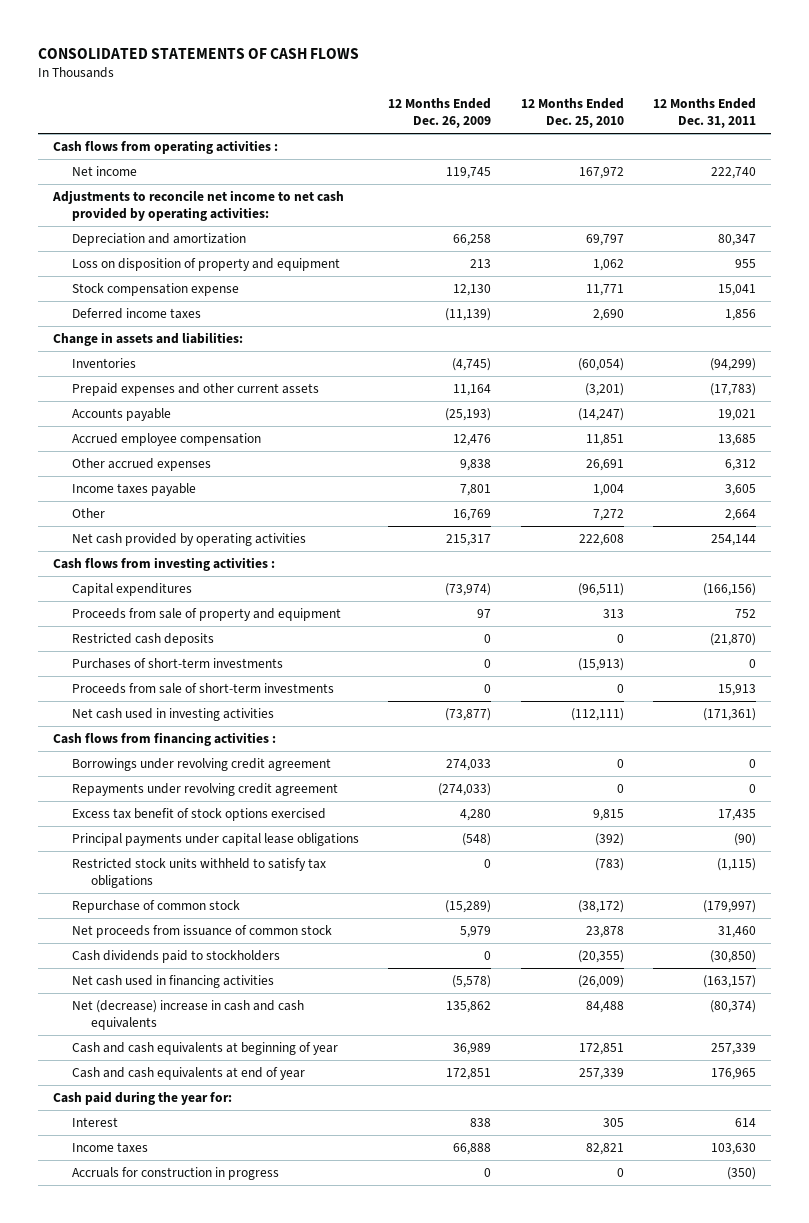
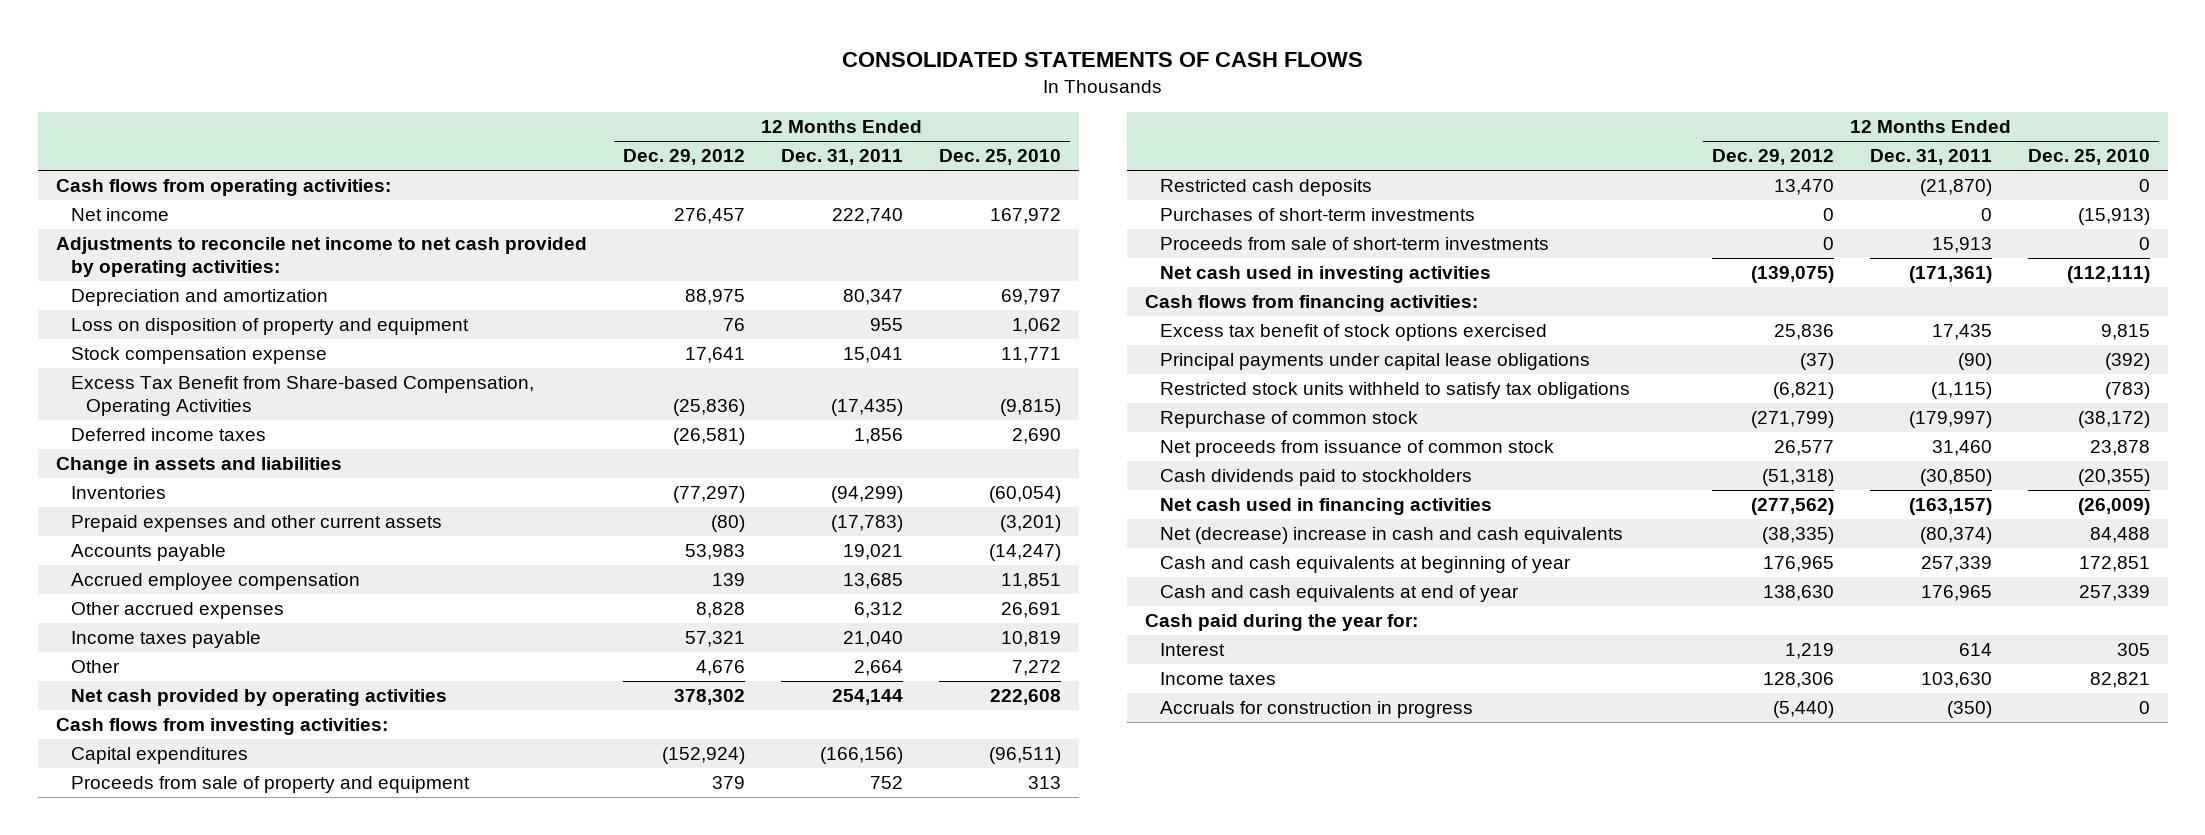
[388,97,492,129] 12 Months Ended Dec. 26, 2009 -> none
none -> [622,149,745,166] Dec. 29, 2012
[52,139,278,154] Cash flows from operating activities : -> [55,179,391,197] Cash flows from operating activities:
none -> [70,376,534,416] Excess Tax Benefit from Share-based Compensation, Operating Activities
[52,331,243,346] Change in assets and liabilities: -> [55,457,342,475] Change in assets and liabilities
[592,483,624,496] 1,004 -> [1000,631,1061,648] 10,819
[725,483,757,496] 3,605 -> [842,631,903,648] 21,040
[52,556,275,571] Cash flows from investing activities : -> [55,718,388,736] Cash flows from investing activities:
[71,757,331,771] Borrowings under revolving credit agreement -> none
[71,782,338,796] Repayments under revolving credit agreement -> none
[52,731,276,746] Cash flows from financing activities : -> [1144,295,1478,313] Cash flows from financing activities:

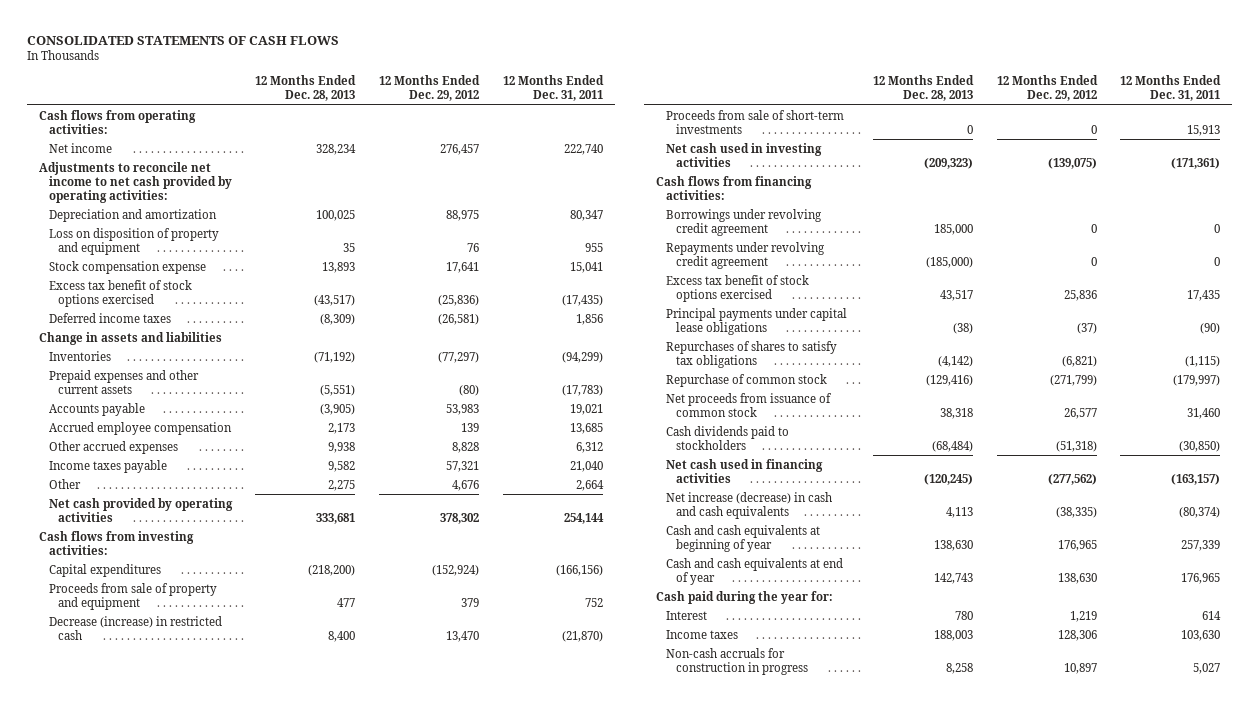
[938,149,1061,166] Dec. 25, 2010 -> none
none -> [255,75,357,102] 12 Months Ended Dec. 28, 2013
[70,376,534,416] Excess Tax Benefit from Share-based Compensation, Operating Activities -> [48,279,192,307] Excess tax benefit of stock options exercised
[1159,208,1475,222] Purchases of short-term investments -> none
[1159,179,1372,197] Restricted cash deposits -> [48,615,222,640] Decrease (increase) in restricted cash
none -> [665,208,822,236] Borrowings under revolving credit agreement
none -> [665,241,825,269] Repayments under revolving credit agreement
[1159,382,1630,400] Restricted stock units withheld to satisfy tax obligations -> [665,340,837,368] Repurchases of shares to satisfy tax obligations
[1159,527,1623,545] Net (decrease) increase in cash and cash equivalents -> [665,491,832,519] Net increase (decrease) in cash and cash equivalents
[1159,701,1473,719] Accruals for construction in progress -> [665,647,808,675] Non-cash accruals for construction in progress
[1772,701,1834,719] (5,440) -> [1063,662,1097,674] 10,897
[1946,701,1992,719] (350) -> [1193,662,1221,674] 5,027

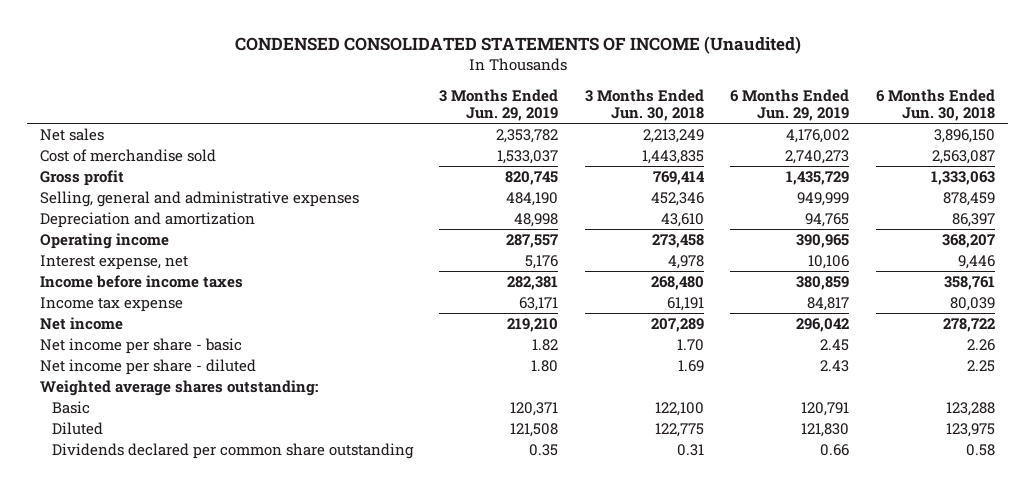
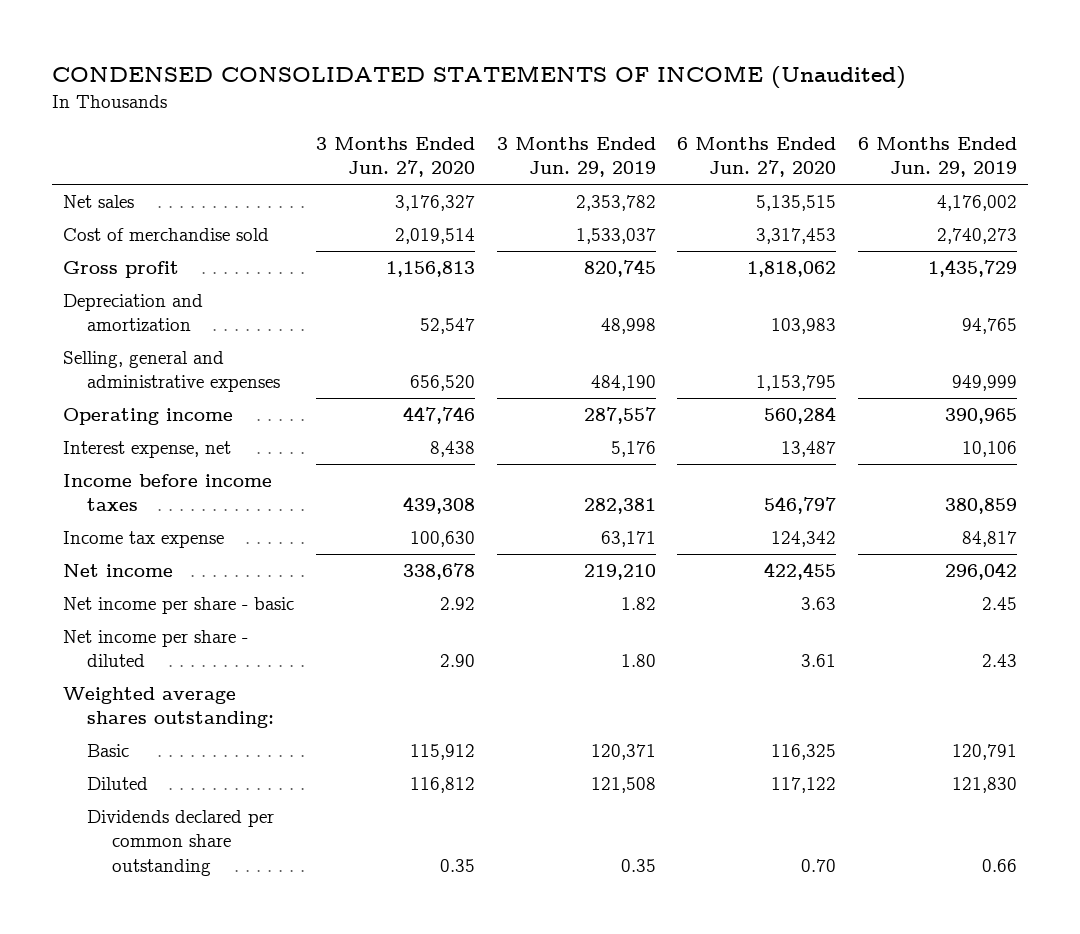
[584,88,704,122] 3 Months Ended Jun. 30, 2018 -> none
[876,88,996,122] 6 Months Ended Jun. 30, 2018 -> none
none -> [315,136,475,178] 3 Months Ended Jun. 27, 2020
none -> [677,136,837,178] 6 Months Ended Jun. 27, 2020
[40,191,360,208] Selling, general and administrative expenses -> [63,350,281,393] Selling, general and administrative expenses

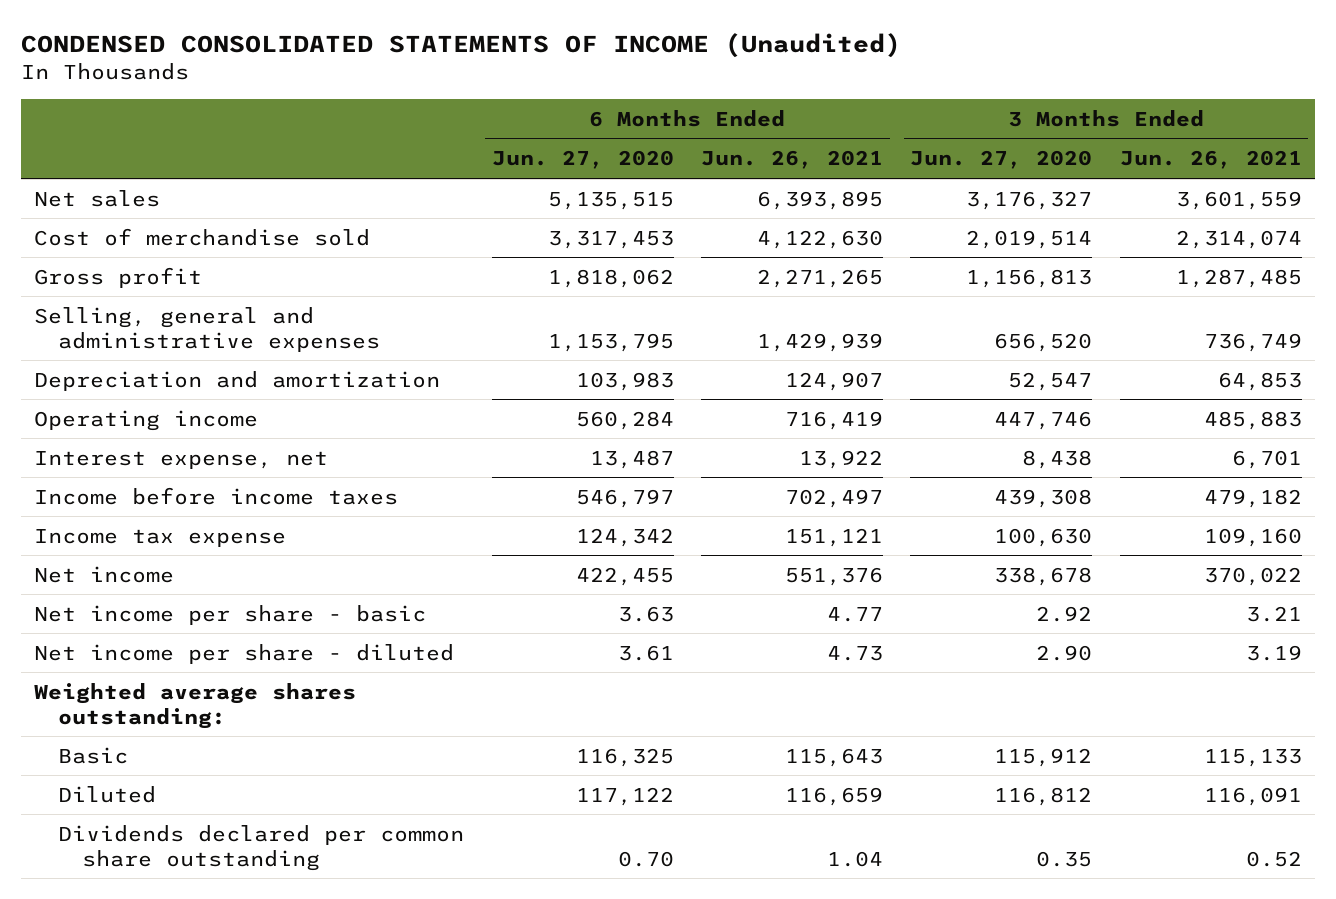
[496,136,656,178] 3 Months Ended Jun. 29, 2019 -> none
[858,136,1018,178] 6 Months Ended Jun. 29, 2019 -> none
none -> [701,150,884,170] Jun. 26, 2021
none -> [1119,150,1302,170] Jun. 26, 2021
[63,293,204,332] Depreciation and amortization -> [34,370,441,391] Depreciation and amortization

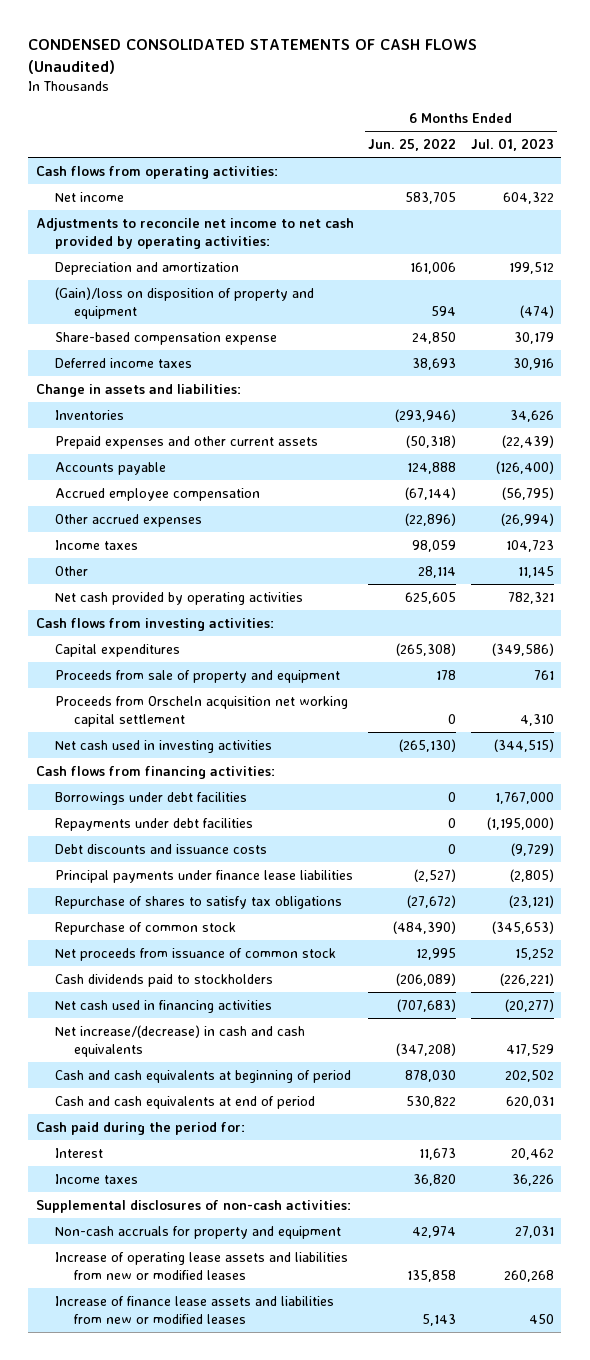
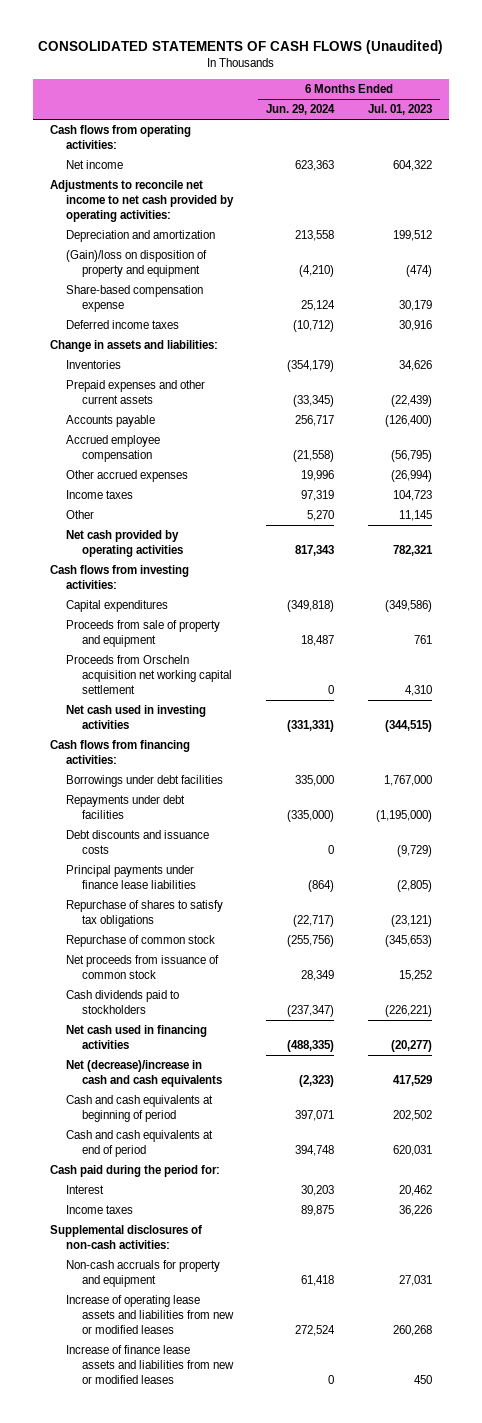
[28,39,478,75] CONDENSED CONSOLIDATED STATEMENTS OF CASH FLOWS (Unaudited) -> [37,40,443,55] CONSOLIDATED STATEMENTS OF CASH FLOWS (Unaudited)
[368,138,457,152] Jun. 25, 2022 -> none
none -> [266,104,336,116] Jun. 29, 2024
[54,1024,305,1057] Net increase/(decrease) in cash and cash equivalents -> [65,1060,222,1087] Net (decrease)/increase in cash and cash equivalents

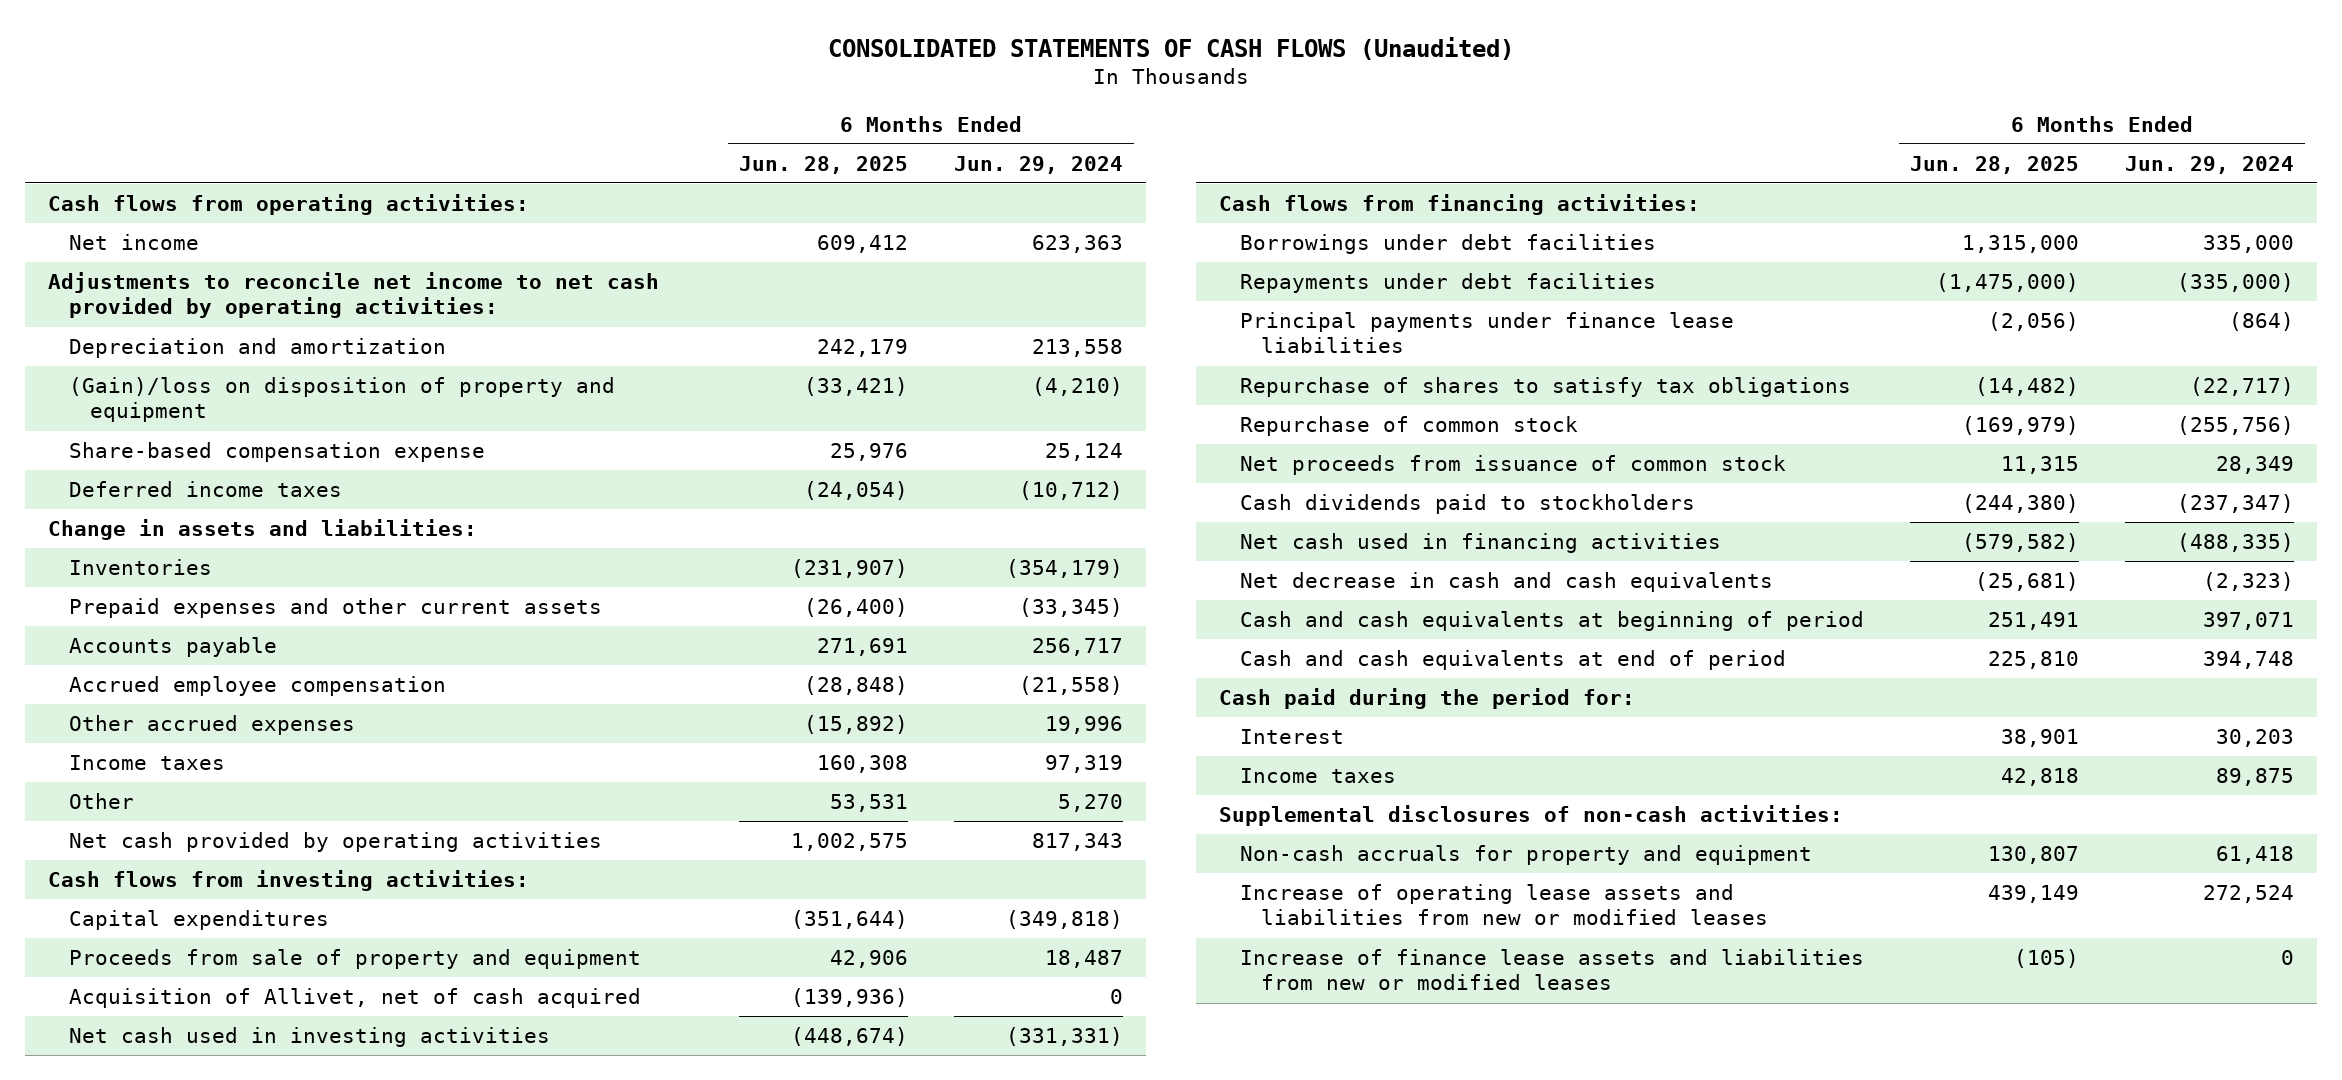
[367,104,432,116] Jul. 01, 2023 -> none
none -> [739,155,909,174] Jun. 28, 2025
[65,655,232,694] Proceeds from Orscheln acquisition net working capital settlement -> none
none -> [69,987,642,1008] Acquisition of Allivet, net of cash acquired
[65,830,209,854] Debt discounts and issuance costs -> none
[65,1060,222,1087] Net (decrease)/increase in cash and cash equivalents -> [1240,571,1774,592] Net decrease in cash and cash equivalents

